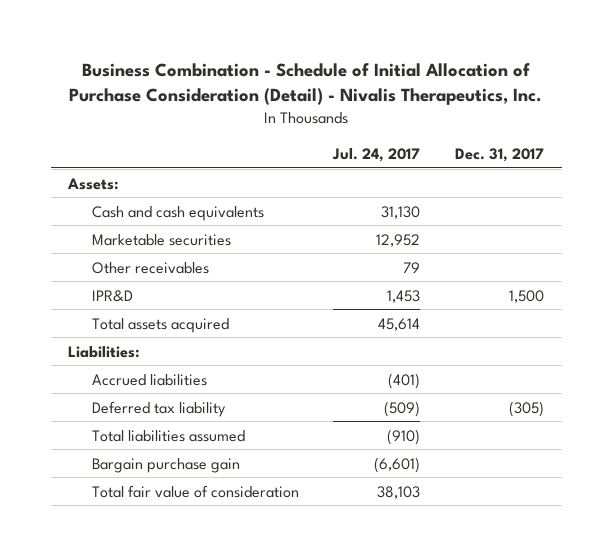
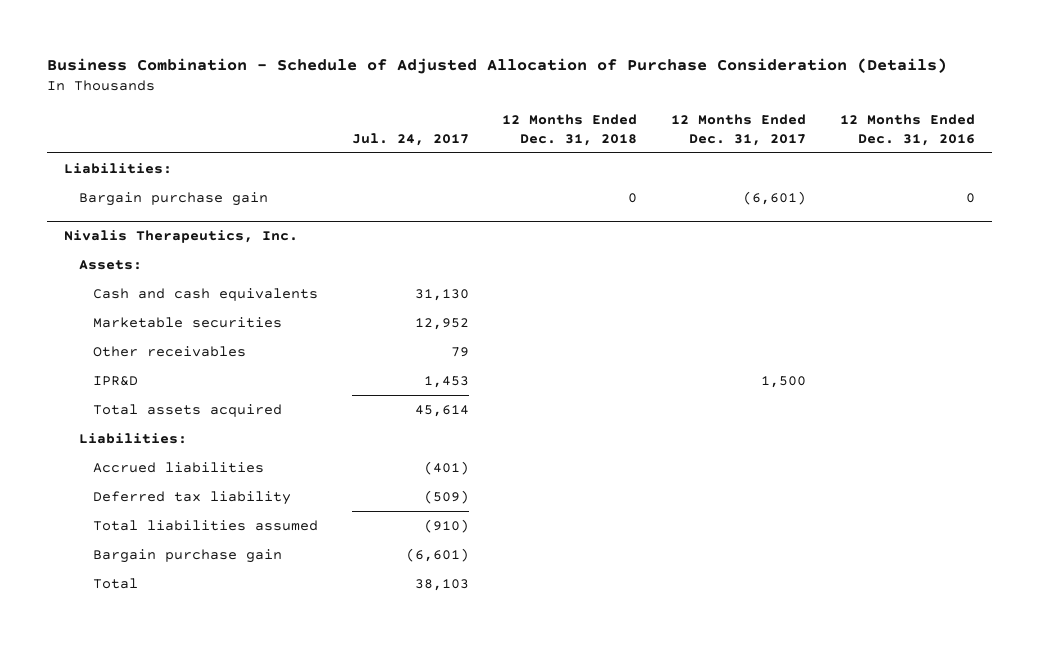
[69,62,543,106] Business Combination - Schedule of Initial Allocation of Purchase Consideration (Detail) - Nivalis Therapeutics, Inc. -> [47,58,948,75] Business Combination - Schedule of Adjusted Allocation of Purchase Consideration (Details)
[455,147,545,162] Dec. 31, 2017 -> none
none -> [502,113,638,146] 12 Months Ended Dec. 31, 2018
none -> [671,113,807,146] 12 Months Ended Dec. 31, 2017
none -> [839,113,975,146] 12 Months Ended Dec. 31, 2016
none -> [64,162,173,174] Liabilities:
none -> [78,191,268,206] Bargain purchase gain
none -> [64,230,299,244] Nivalis Therapeutics, Inc.
[91,484,299,498] Total fair value of consideration -> [93,577,139,589] Total

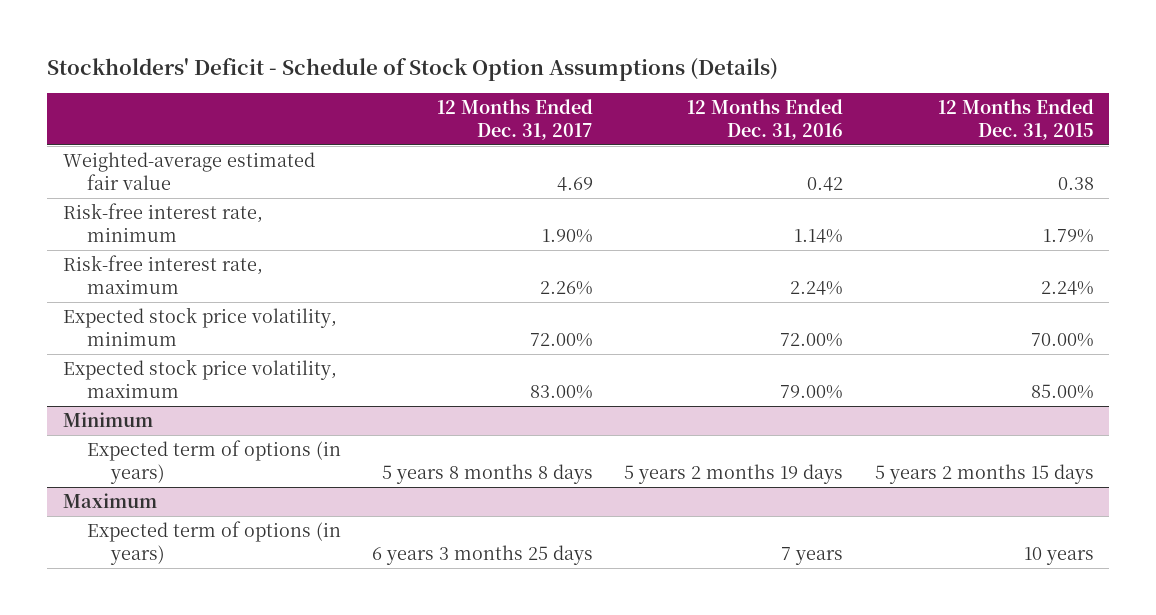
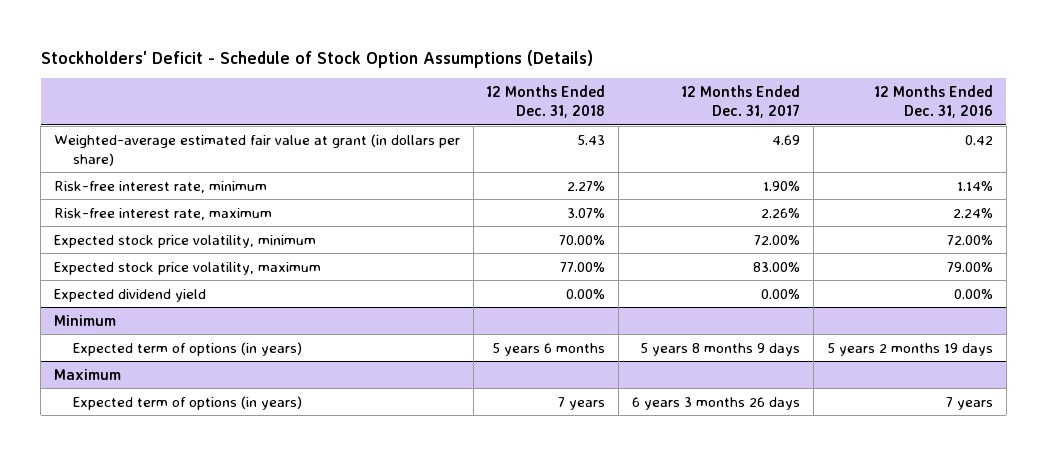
[937,99,1094,140] 12 Months Ended Dec. 31, 2015 -> none
none -> [486,85,606,119] 12 Months Ended Dec. 31, 2018
[62,152,315,190] Weighted-average estimated fair value -> [53,133,460,166] Weighted-average estimated fair value at grant (in dollars per share)
none -> [53,288,206,302] Expected dividend yield
[382,463,594,484] 5 years 8 months 8 days -> [640,342,801,356] 5 years 8 months 9 days
[372,544,594,565] 6 years 3 months 25 days -> [632,396,801,410] 6 years 3 months 26 days

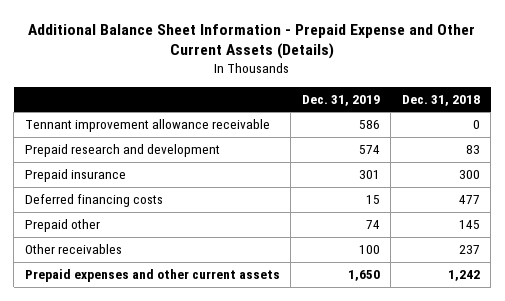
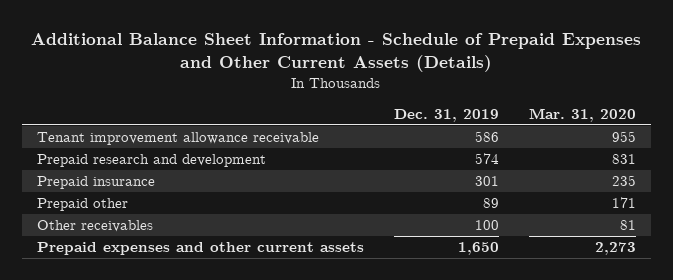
[28,23,476,60] Additional Balance Sheet Information - Prepaid Expense and Other Current Assets (Details) -> [31,33,642,72] Additional Balance Sheet Information - Schedule of Prepaid Expenses and Other Current Assets (Details)
[401,94,480,106] Dec. 31, 2018 -> none
none -> [528,107,636,122] Mar. 31, 2020
[24,119,270,133] Tennant improvement allowance receivable -> [37,132,320,146] Tenant improvement allowance receivable
[24,194,163,208] Deferred financing costs -> none
[365,220,380,230] 74 -> [482,198,499,209] 89

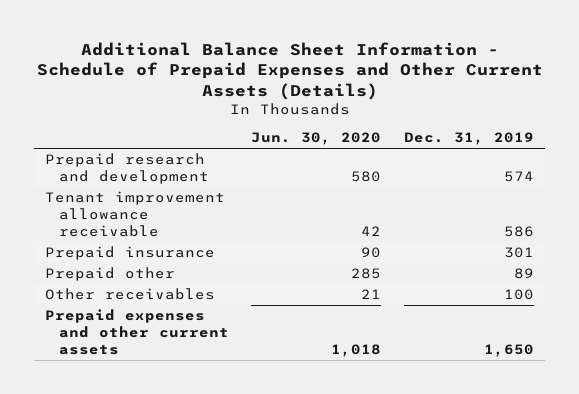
[528,107,636,122] Mar. 31, 2020 -> none
none -> [251,132,382,146] Jun. 30, 2020
[37,132,320,146] Tenant improvement allowance receivable -> [45,191,226,237] Tenant improvement allowance receivable

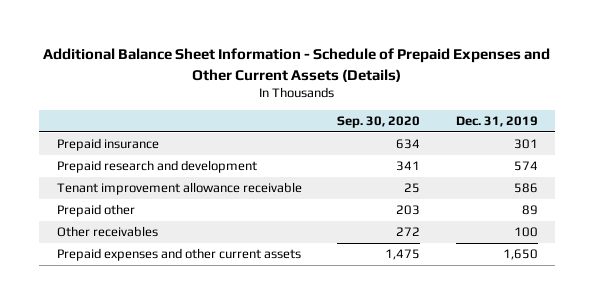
[251,132,382,146] Jun. 30, 2020 -> none
none -> [337,116,421,129] Sep. 30, 2020
[45,246,216,261] Prepaid insurance -> [56,137,159,151] Prepaid insurance

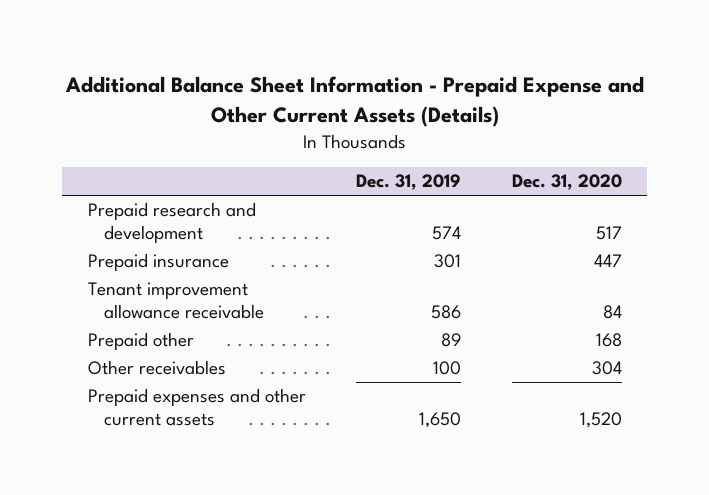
[43,48,551,82] Additional Balance Sheet Information - Schedule of Prepaid Expenses and Other Current Assets (Details) -> [64,75,644,127] Additional Balance Sheet Information - Prepaid Expense and Other Current Assets (Details)
[337,116,421,129] Sep. 30, 2020 -> none
none -> [511,174,622,191] Dec. 31, 2020
[56,137,159,151] Prepaid insurance -> [87,253,229,272] Prepaid insurance

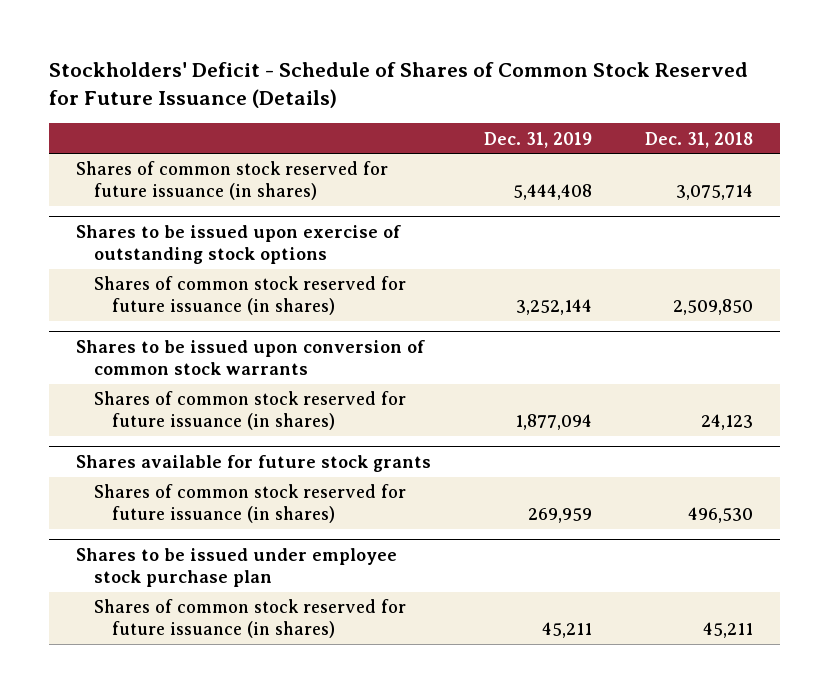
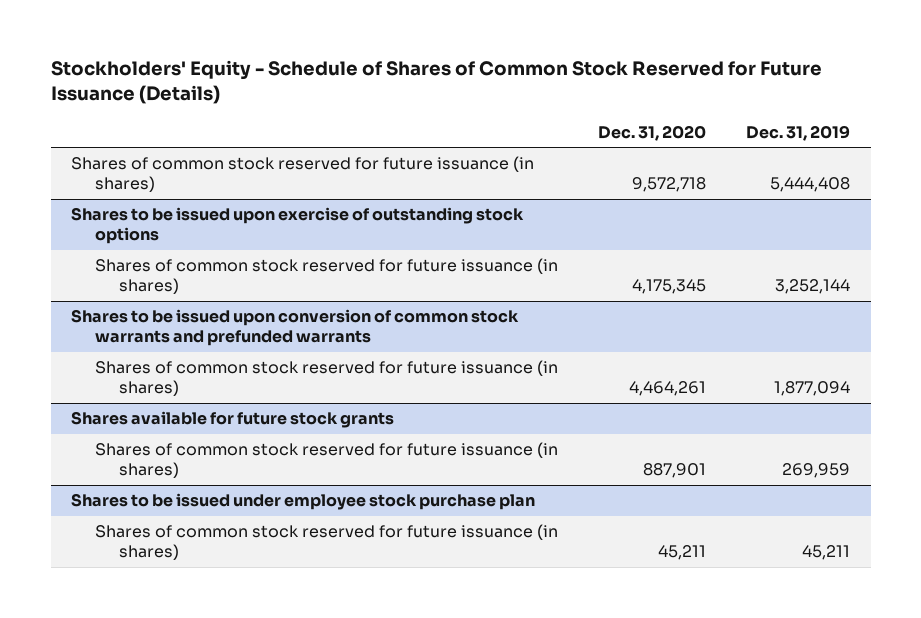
[48,62,748,109] Stockholders' Deficit - Schedule of Shares of Common Stock Reserved for Future Issuance (Details) -> [50,60,822,105] Stockholders' Equity - Schedule of Shares of Common Stock Reserved for Future Issuance (Details)
[645,131,754,148] Dec. 31, 2018 -> none
none -> [598,124,707,141] Dec. 31, 2020
[75,340,425,376] Shares to be issued upon conversion of common stock warrants -> [70,309,519,347] Shares to be issued upon conversion of common stock warrants and prefunded warrants

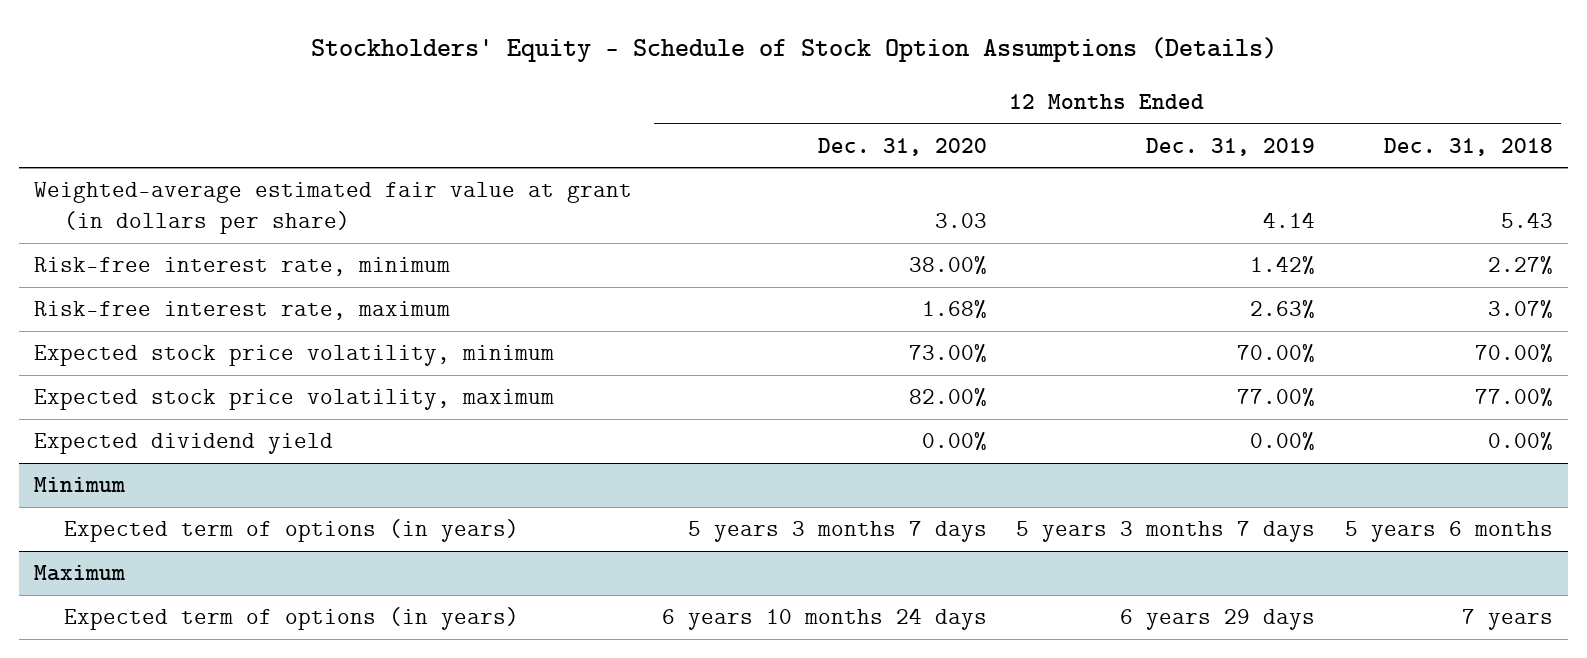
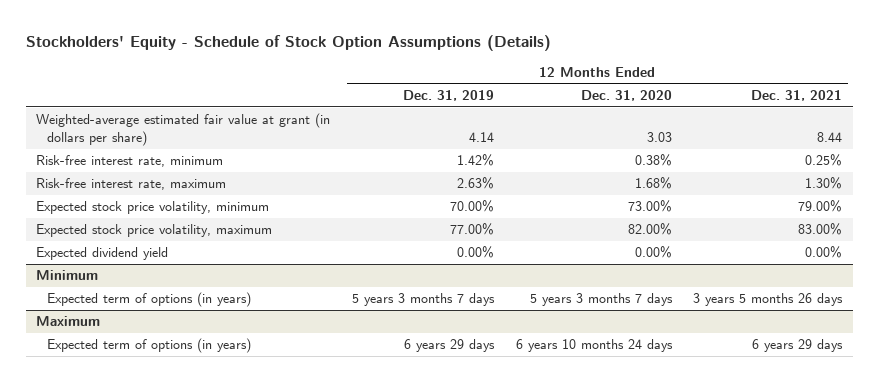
[1384,137,1554,156] Dec. 31, 2018 -> none
none -> [751,90,843,102] Dec. 31, 2021
[908,256,987,276] 38.00% -> [634,154,672,167] 0.38%

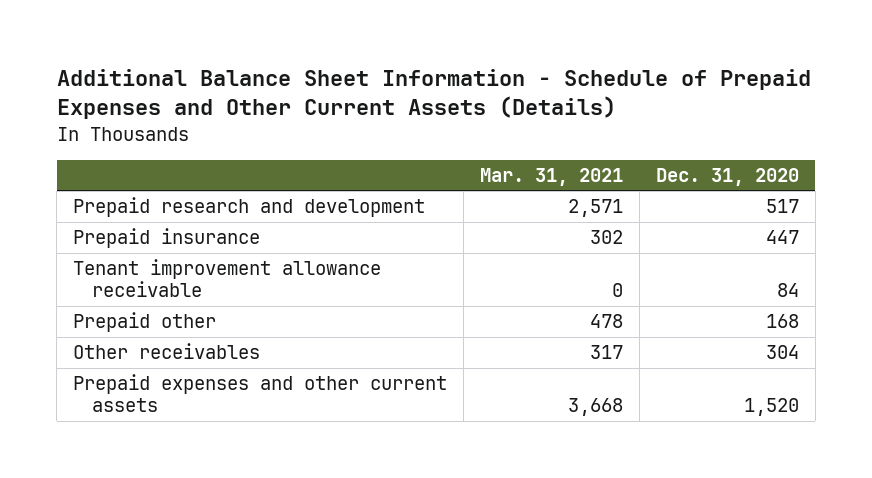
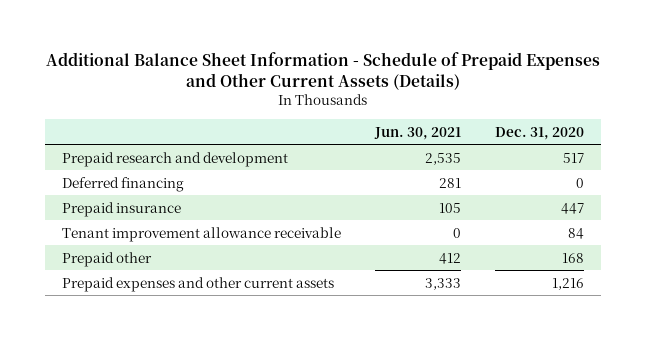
[479,167,623,186] Mar. 31, 2021 -> none
none -> [374,126,462,140] Jun. 30, 2021
none -> [62,176,185,192] Deferred financing
[73,343,261,360] Other receivables -> none
[743,398,799,417] 1,520 -> [552,277,585,290] 1,216

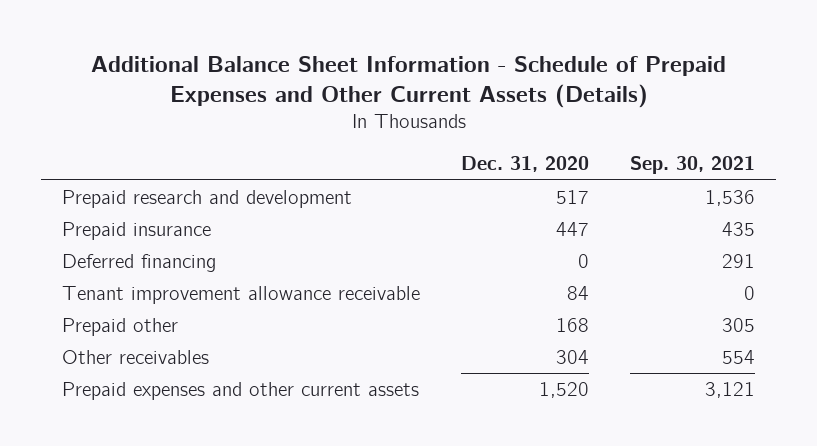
[374,126,462,140] Jun. 30, 2021 -> none
none -> [630,156,756,175] Sep. 30, 2021
[62,176,185,192] Deferred financing -> [61,253,216,272] Deferred financing
none -> [61,349,209,364] Other receivables
[552,277,585,290] 1,216 -> [539,381,590,398] 1,520

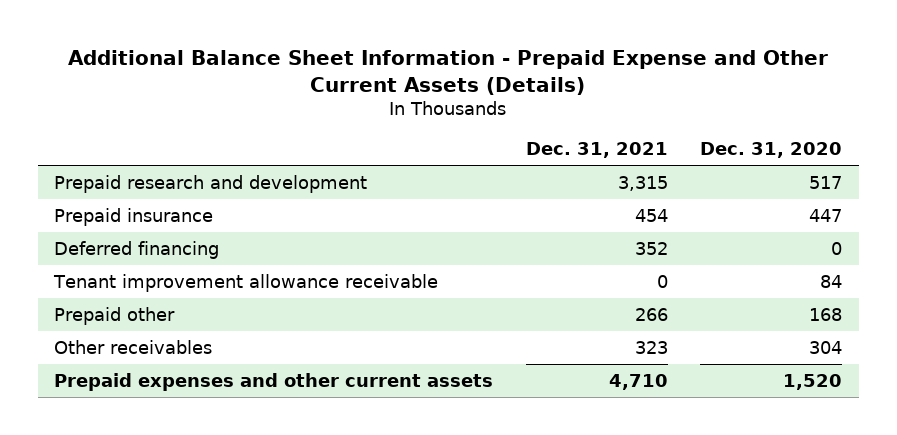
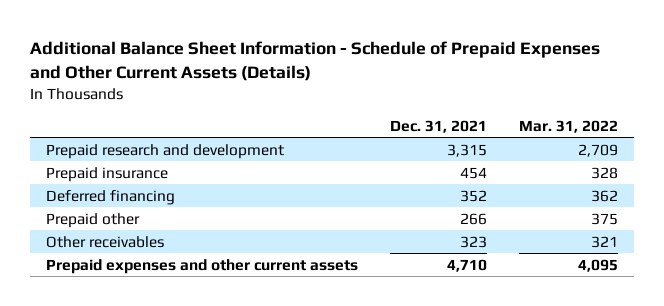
[68,49,829,95] Additional Balance Sheet Information - Prepaid Expense and Other Current Assets (Details) -> [30,41,601,82] Additional Balance Sheet Information - Schedule of Prepaid Expenses and Other Current Assets (Details)
[700,141,843,158] Dec. 31, 2020 -> none
none -> [518,119,618,133] Mar. 31, 2022
[53,273,439,292] Tenant improvement allowance receivable -> none

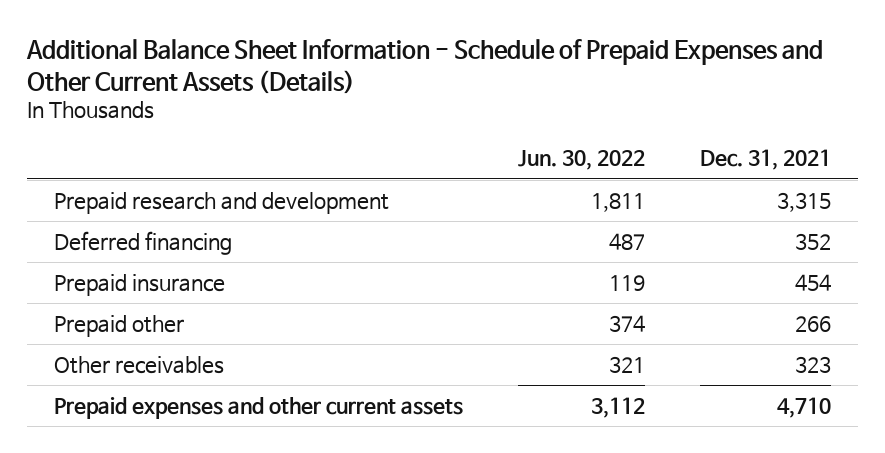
[518,119,618,133] Mar. 31, 2022 -> none
none -> [517,150,645,171] Jun. 30, 2022
[46,166,169,182] Prepaid insurance -> [54,273,226,296] Prepaid insurance

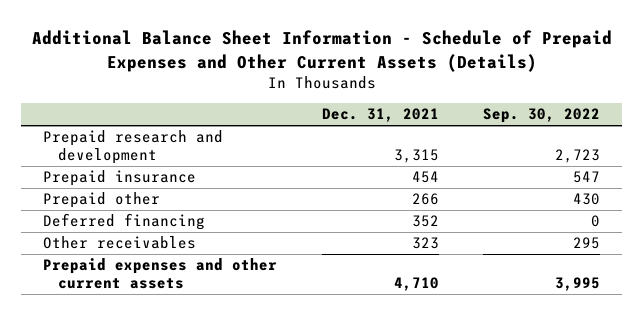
[517,150,645,171] Jun. 30, 2022 -> none
none -> [483,108,601,124] Sep. 30, 2022
[54,230,233,255] Deferred financing -> [43,213,206,231] Deferred financing

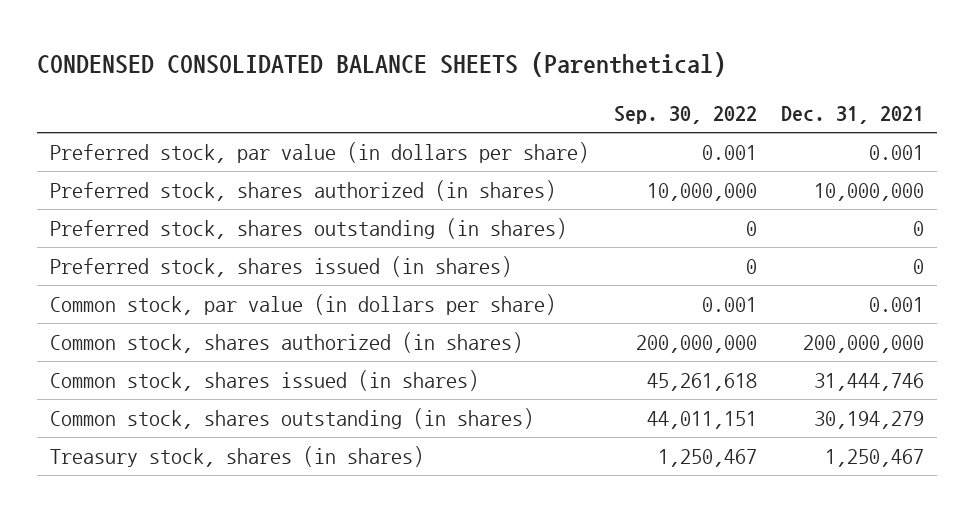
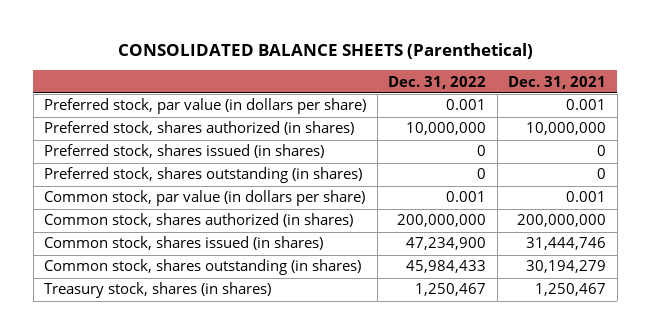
[37,51,727,77] CONDENSED CONSOLIDATED BALANCE SHEETS (Parenthetical) -> [118,42,534,59] CONSOLIDATED BALANCE SHEETS (Parenthetical)
[613,106,757,125] Sep. 30, 2022 -> none
none -> [388,75,487,89] Dec. 31, 2022
[49,218,567,240] Preferred stock, shares outstanding (in shares) -> [44,167,363,184] Preferred stock, shares outstanding (in shares)

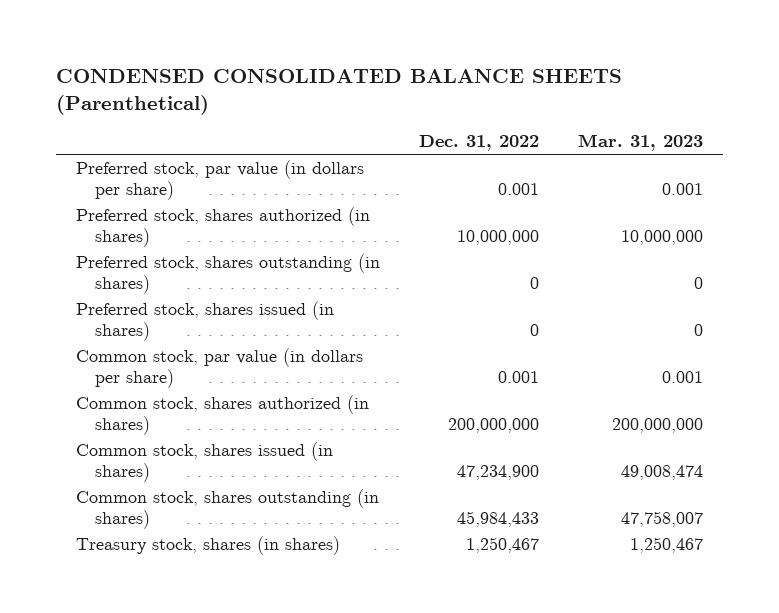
[118,42,534,59] CONSOLIDATED BALANCE SHEETS (Parenthetical) -> [56,69,623,116] CONDENSED CONSOLIDATED BALANCE SHEETS (Parenthetical)
[508,75,607,89] Dec. 31, 2021 -> none
none -> [578,133,704,151] Mar. 31, 2023
[44,144,325,159] Preferred stock, shares issued (in shares) -> [75,301,334,342] Preferred stock, shares issued (in shares)

